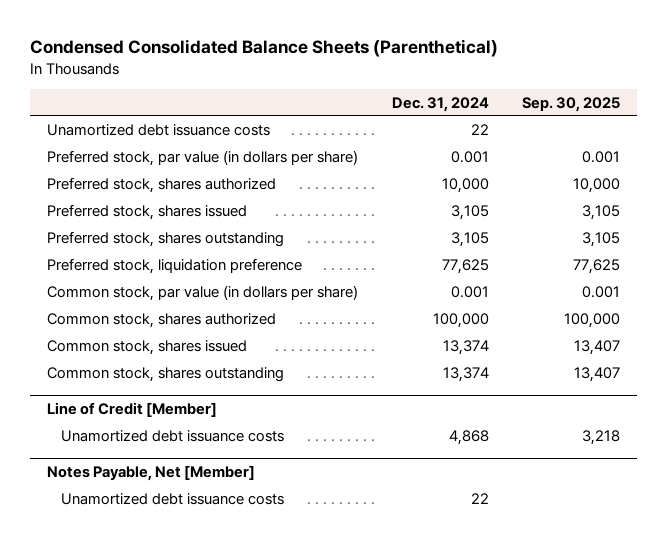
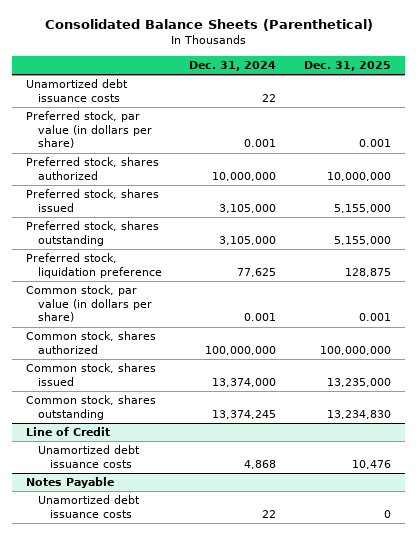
[29,39,498,58] Condensed Consolidated Balance Sheets (Parenthetical) -> [44,19,373,32] Consolidated Balance Sheets (Parenthetical)
[522,96,621,112] Sep. 30, 2025 -> none
none -> [304,60,392,71] Dec. 31, 2025
[441,177,489,193] 10,000 -> [212,171,277,181] 10,000,000
[450,204,489,220] 3,105 -> [219,203,277,213] 3,105,000
[450,231,489,247] 3,105 -> [219,235,277,245] 3,105,000
[432,312,489,328] 100,000 -> [205,345,277,355] 100,000,000
[442,339,489,355] 13,374 -> [212,377,277,387] 13,374,000
[442,366,489,382] 13,374 -> [212,409,277,419] 13,374,245
[46,401,217,417] Line of Credit [Member] -> [25,427,110,437] Line of Credit
[46,464,255,481] Notes Payable, Net [Member] -> [25,477,114,489] Notes Payable

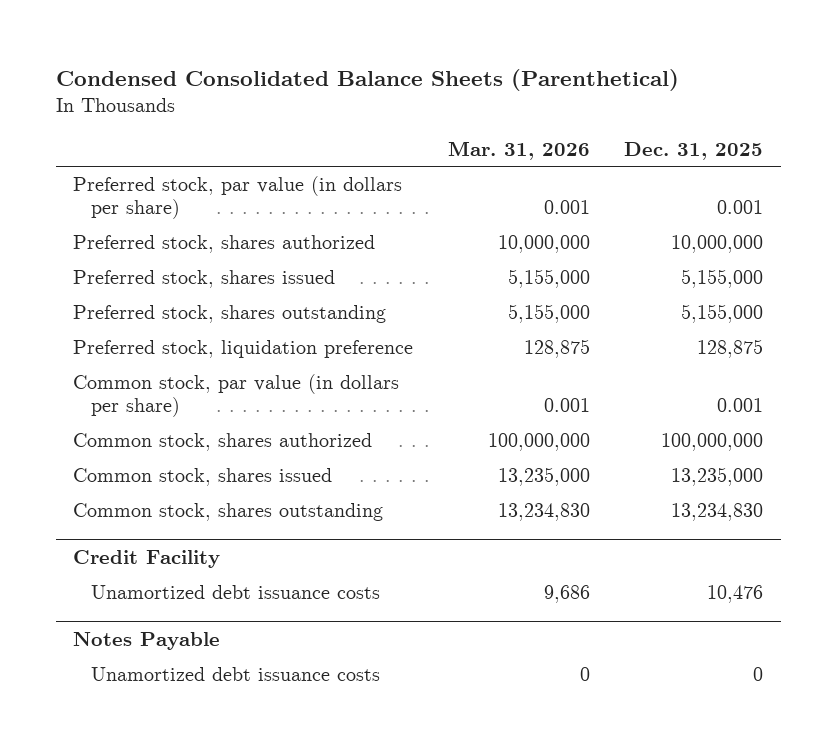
[44,19,373,32] Consolidated Balance Sheets (Parenthetical) -> [55,68,679,91] Condensed Consolidated Balance Sheets (Parenthetical)
[189,60,277,71] Dec. 31, 2024 -> none
none -> [447,140,590,160] Mar. 31, 2026
[25,79,128,102] Unamortized debt issuance costs -> none
[25,427,110,437] Line of Credit -> [73,549,221,568] Credit Facility

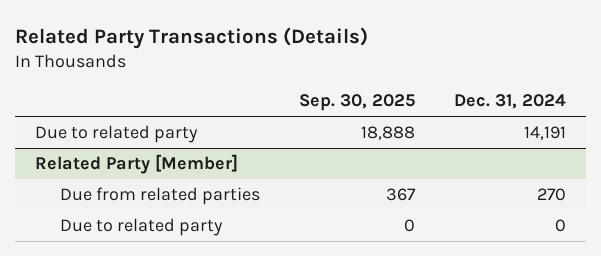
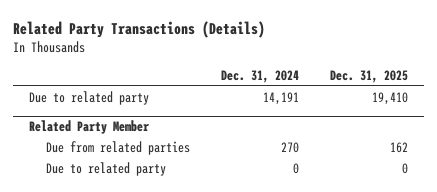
[299,94,416,112] Sep. 30, 2025 -> none
none -> [329,70,408,84] Dec. 31, 2025
[34,154,238,175] Related Party [Member] -> [28,120,149,135] Related Party Member

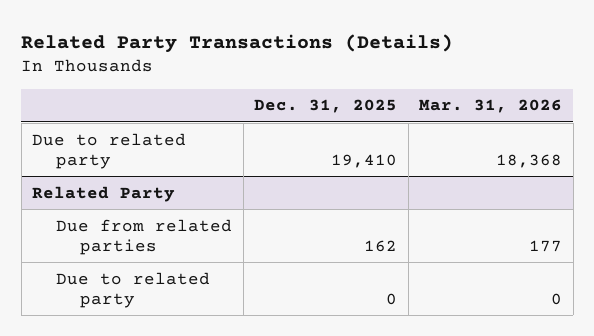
[220,70,299,84] Dec. 31, 2024 -> none
none -> [419,99,563,114] Mar. 31, 2026
[28,120,149,135] Related Party Member -> [32,185,176,202] Related Party

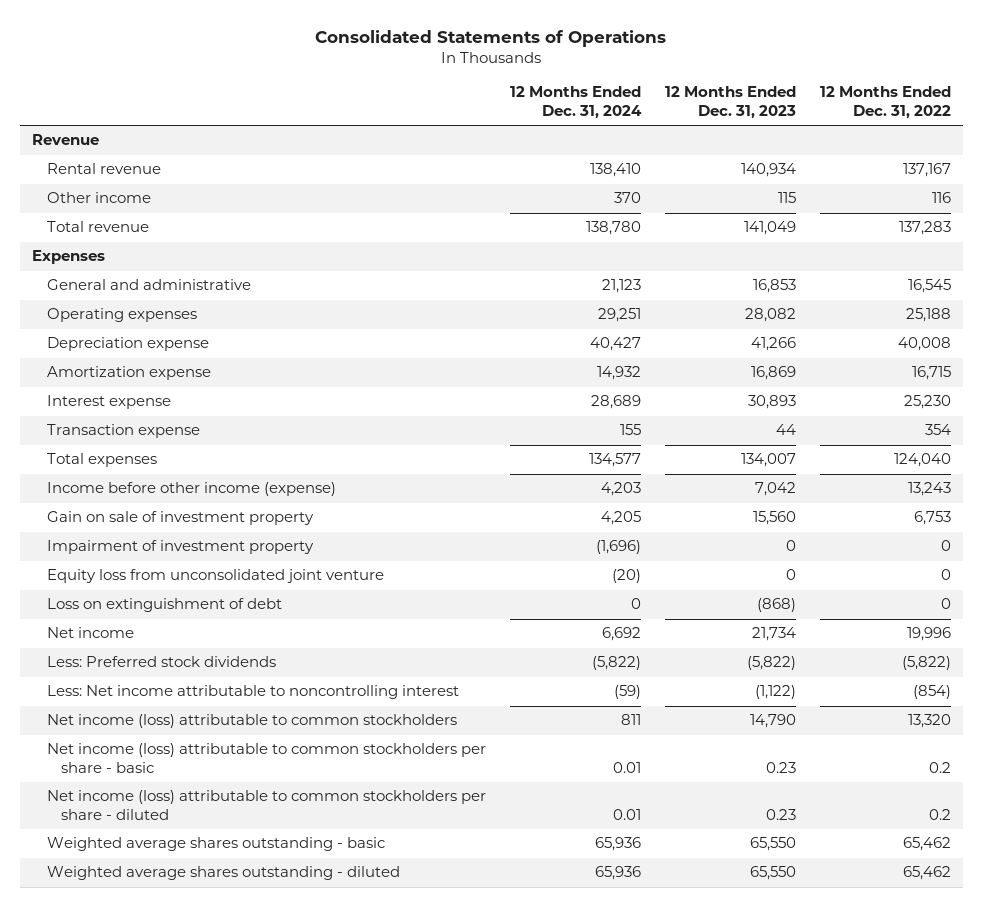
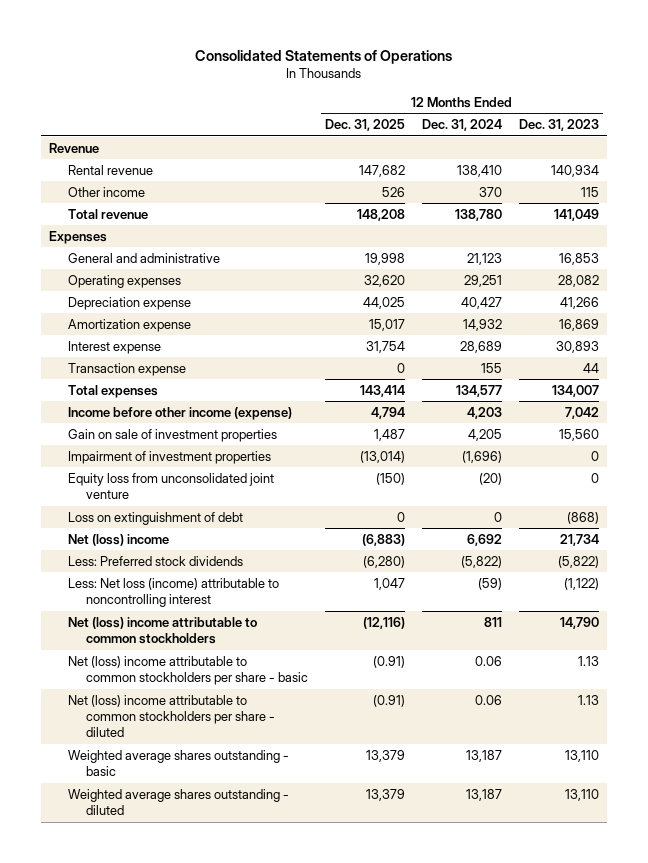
[819,86,951,119] 12 Months Ended Dec. 31, 2022 -> none
none -> [324,119,405,132] Dec. 31, 2025
[46,511,314,526] Gain on sale of investment property -> [67,428,277,442] Gain on sale of investment properties
[46,540,314,555] Impairment of investment property -> [67,450,271,464] Impairment of investment properties
[46,627,134,639] Net income -> [67,533,169,546] Net (loss) income
[46,685,459,700] Less: Net income attributable to noncontrolling interest -> [67,577,279,607] Less: Net loss (income) attributable to noncontrolling interest
[46,714,457,729] Net income (loss) attributable to common stockholders -> [67,616,257,644] Net (loss) income attributable to common stockholders
[46,743,486,774] Net income (loss) attributable to common stockholders per share - basic -> [67,655,308,685] Net (loss) income attributable to common stockholders per share - basic
[612,762,641,774] 0.01 -> [474,655,502,666] 0.06
[765,762,796,774] 0.23 -> [577,655,599,666] 1.13
[46,790,486,821] Net income (loss) attributable to common stockholders per share - diluted -> [67,694,275,738] Net (loss) income attributable to common stockholders per share - diluted
[612,809,641,821] 0.01 -> [474,694,502,705] 0.06
[765,809,796,821] 0.23 -> [577,694,599,705] 1.13
[594,837,641,852] 65,936 -> [465,749,502,762] 13,187
[749,837,796,852] 65,550 -> [564,749,599,762] 13,110
[594,866,641,881] 65,936 -> [465,788,502,801] 13,187
[749,866,796,881] 65,550 -> [564,788,599,801] 13,110

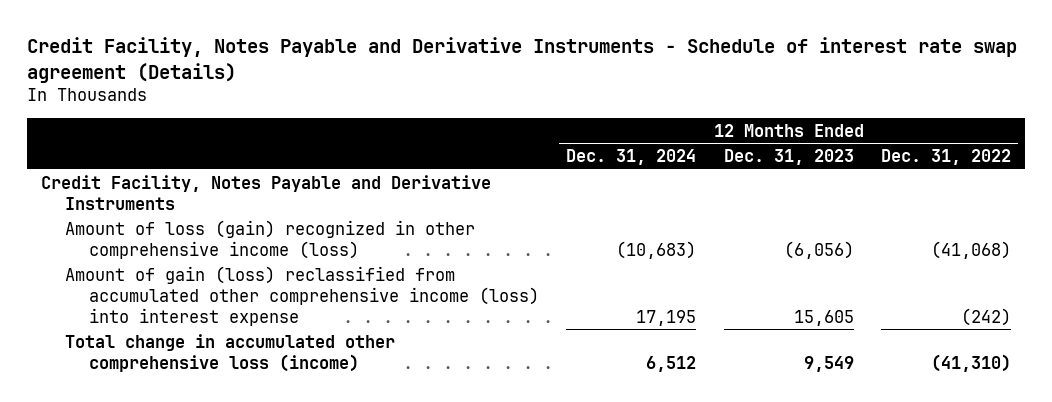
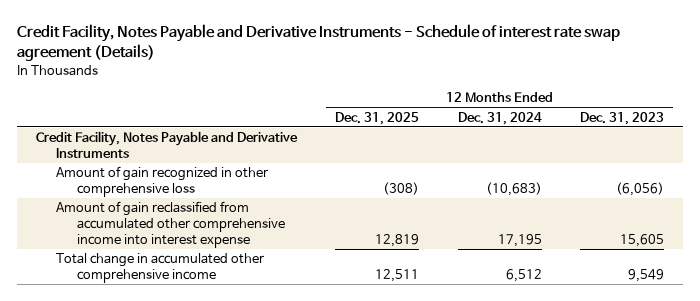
[880,149,1011,166] Dec. 31, 2022 -> none
none -> [335,111,420,125] Dec. 31, 2025
[64,219,475,259] Amount of loss (gain) recognized in other comprehensive income (loss) -> [56,166,269,197] Amount of gain recognized in other comprehensive loss
[64,265,539,326] Amount of gain (loss) reclassified from accumulated other comprehensive income (loss) into interest expense -> [56,201,285,248] Amount of gain reclassified from accumulated other comprehensive income into interest expense
[64,333,395,372] Total change in accumulated other comprehensive loss (income) -> [56,253,265,283] Total change in accumulated other comprehensive income

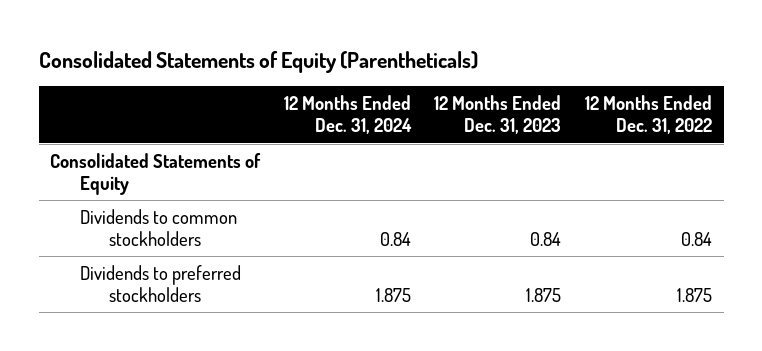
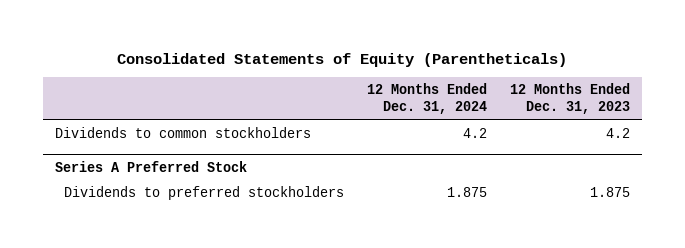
[584,95,712,135] 12 Months Ended Dec. 31, 2022 -> none
[50,152,262,196] Consolidated Statements of Equity -> none
[379,232,411,247] 0.84 -> [463,128,488,139] 4.2
[530,232,562,247] 0.84 -> [606,128,631,139] 4.2
none -> [54,160,247,172] Series A Preferred Stock

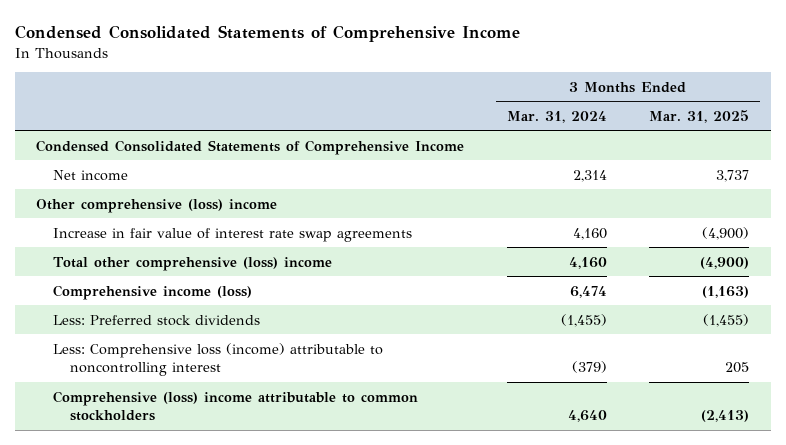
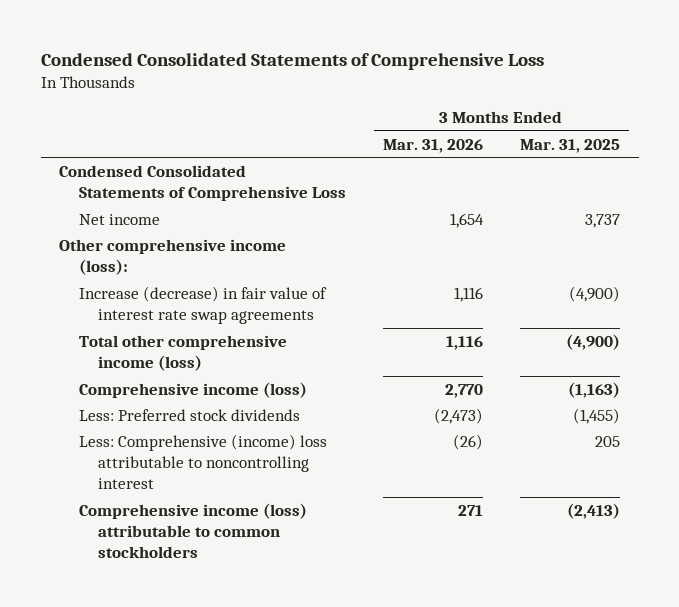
[15,24,521,42] Condensed Consolidated Statements of Comprehensive Income -> [40,53,544,71] Condensed Consolidated Statements of Comprehensive Loss
[506,110,607,123] Mar. 31, 2024 -> none
none -> [382,138,483,153] Mar. 31, 2026
[36,139,465,155] Condensed Consolidated Statements of Comprehensive Income -> [59,164,346,201] Condensed Consolidated Statements of Comprehensive Loss
[36,198,278,213] Other comprehensive (loss) income -> [59,238,287,275] Other comprehensive income (loss):
[53,227,413,242] Increase in fair value of interest rate swap agreements -> [78,285,327,324] Increase (decrease) in fair value of interest rate swap agreements
[53,256,333,271] Total other comprehensive (loss) income -> [78,334,287,371] Total other comprehensive income (loss)
[53,342,384,377] Less: Comprehensive loss (income) attributable to noncontrolling interest -> [78,433,327,490] Less: Comprehensive (income) loss attributable to noncontrolling interest
[53,390,419,422] Comprehensive (loss) income attributable to common stockholders -> [78,502,307,559] Comprehensive income (loss) attributable to common stockholders

